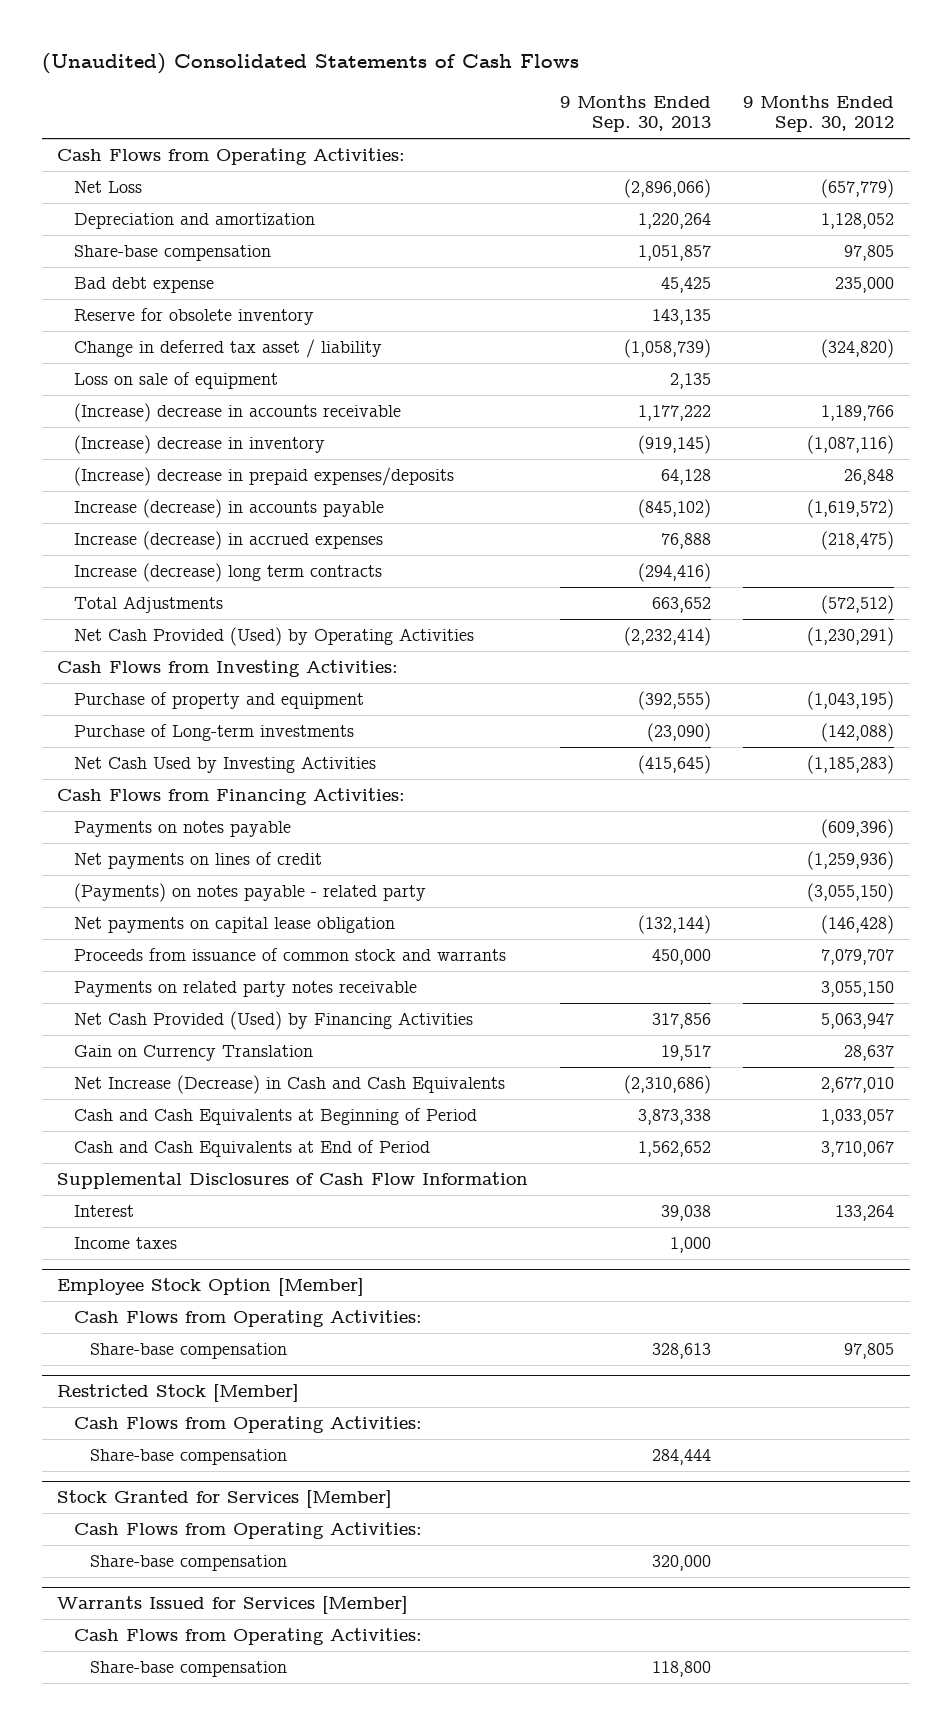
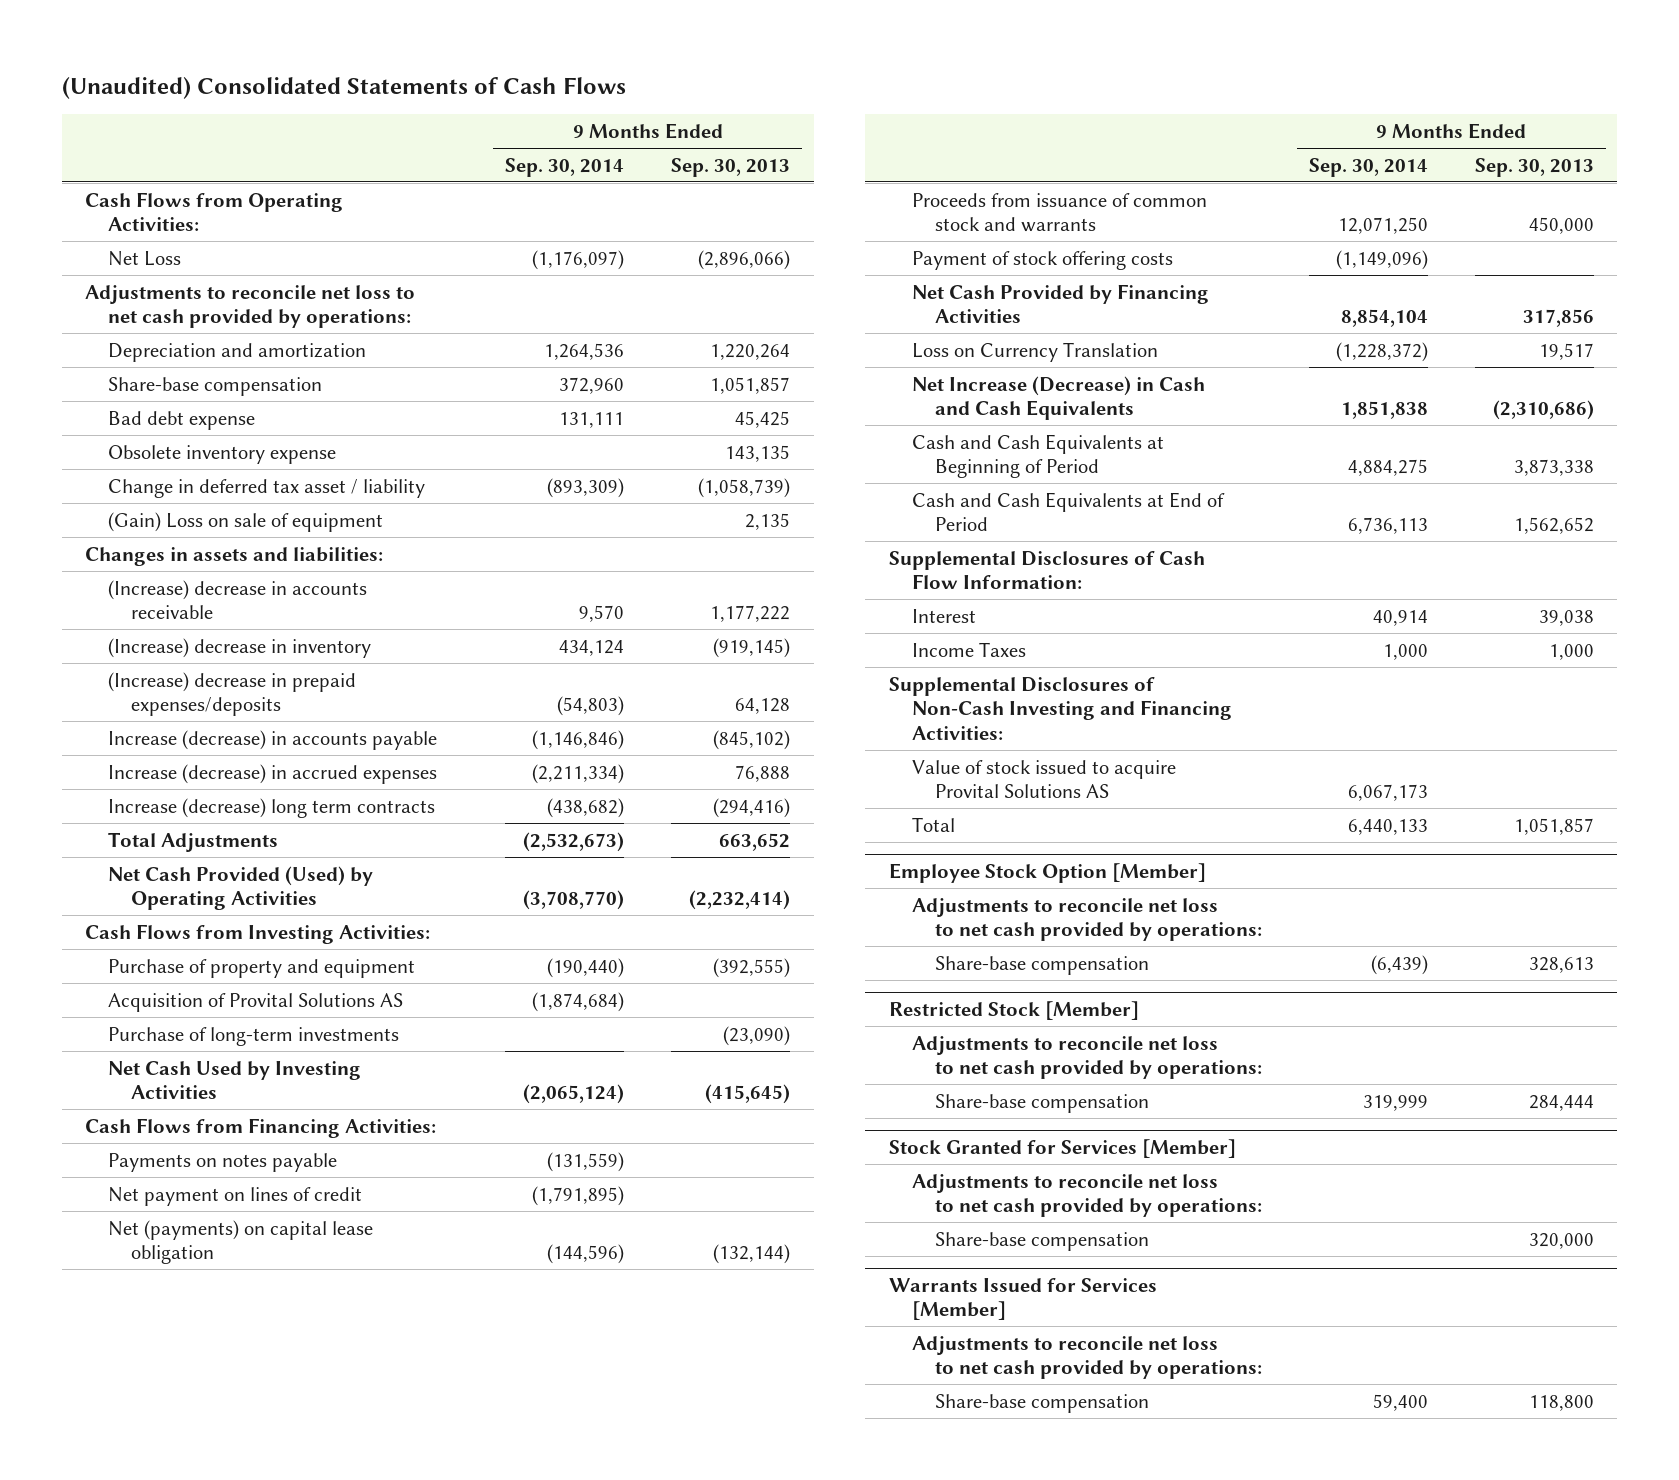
[743,94,895,133] 9 Months Ended Sep. 30, 2012 -> none
none -> [505,157,625,177] Sep. 30, 2014
none -> [85,284,416,329] Adjustments to reconcile net loss to net cash provided by operations:
[73,308,314,326] Reserve for obsolete inventory -> [108,444,337,464] Obsolete inventory expense
[73,372,278,390] Loss on sale of equipment -> [108,511,384,532] (Gain) Loss on sale of equipment
none -> [85,546,384,566] Changes in assets and liabilities:
none -> [108,992,404,1012] Acquisition of Provital Solutions AS
[73,724,354,742] Purchase of Long-term investments -> [108,1026,400,1046] Purchase of long-term investments
[73,883,426,903] (Payments) on notes payable - related party -> none
[73,852,322,870] Net payments on lines of credit -> [108,1186,363,1206] Net payment on lines of credit
[73,917,395,934] Net payments on capital lease obligation -> [108,1219,374,1265] Net (payments) on capital lease obligation
[73,981,417,998] Payments on related party notes receivable -> none
none -> [911,250,1173,270] Payment of stock offering costs
[73,1011,473,1031] Net Cash Provided (Used) by Financing Activities -> [911,283,1209,324] Net Cash Provided by Financing Activities
[73,1045,313,1062] Gain on Currency Translation -> [911,341,1158,362] Loss on Currency Translation
[57,1172,529,1190] Supplemental Disclosures of Cash Flow Information -> [888,550,1205,590] Supplemental Disclosures of Cash Flow Information:
[73,1237,177,1250] Income taxes -> [911,641,1026,657] Income Taxes
none -> [888,676,1232,740] Supplemental Disclosures of Non-Cash Investing and Financing Activities:
none -> [911,759,1176,799] Value of stock issued to acquire Provital Solutions AS
none -> [911,816,955,832] Total
[73,1310,422,1328] Cash Flows from Operating Activities: -> none
none -> [911,897,1262,942] Adjustments to reconcile net loss to net cash provided by operations:
[73,1416,422,1434] Cash Flows from Operating Activities: -> none
none -> [911,1035,1262,1080] Adjustments to reconcile net loss to net cash provided by operations:
[73,1522,422,1540] Cash Flows from Operating Activities: -> none
none -> [911,1173,1262,1218] Adjustments to reconcile net loss to net cash provided by operations:
[73,1628,422,1646] Cash Flows from Operating Activities: -> none
none -> [911,1335,1262,1380] Adjustments to reconcile net loss to net cash provided by operations:

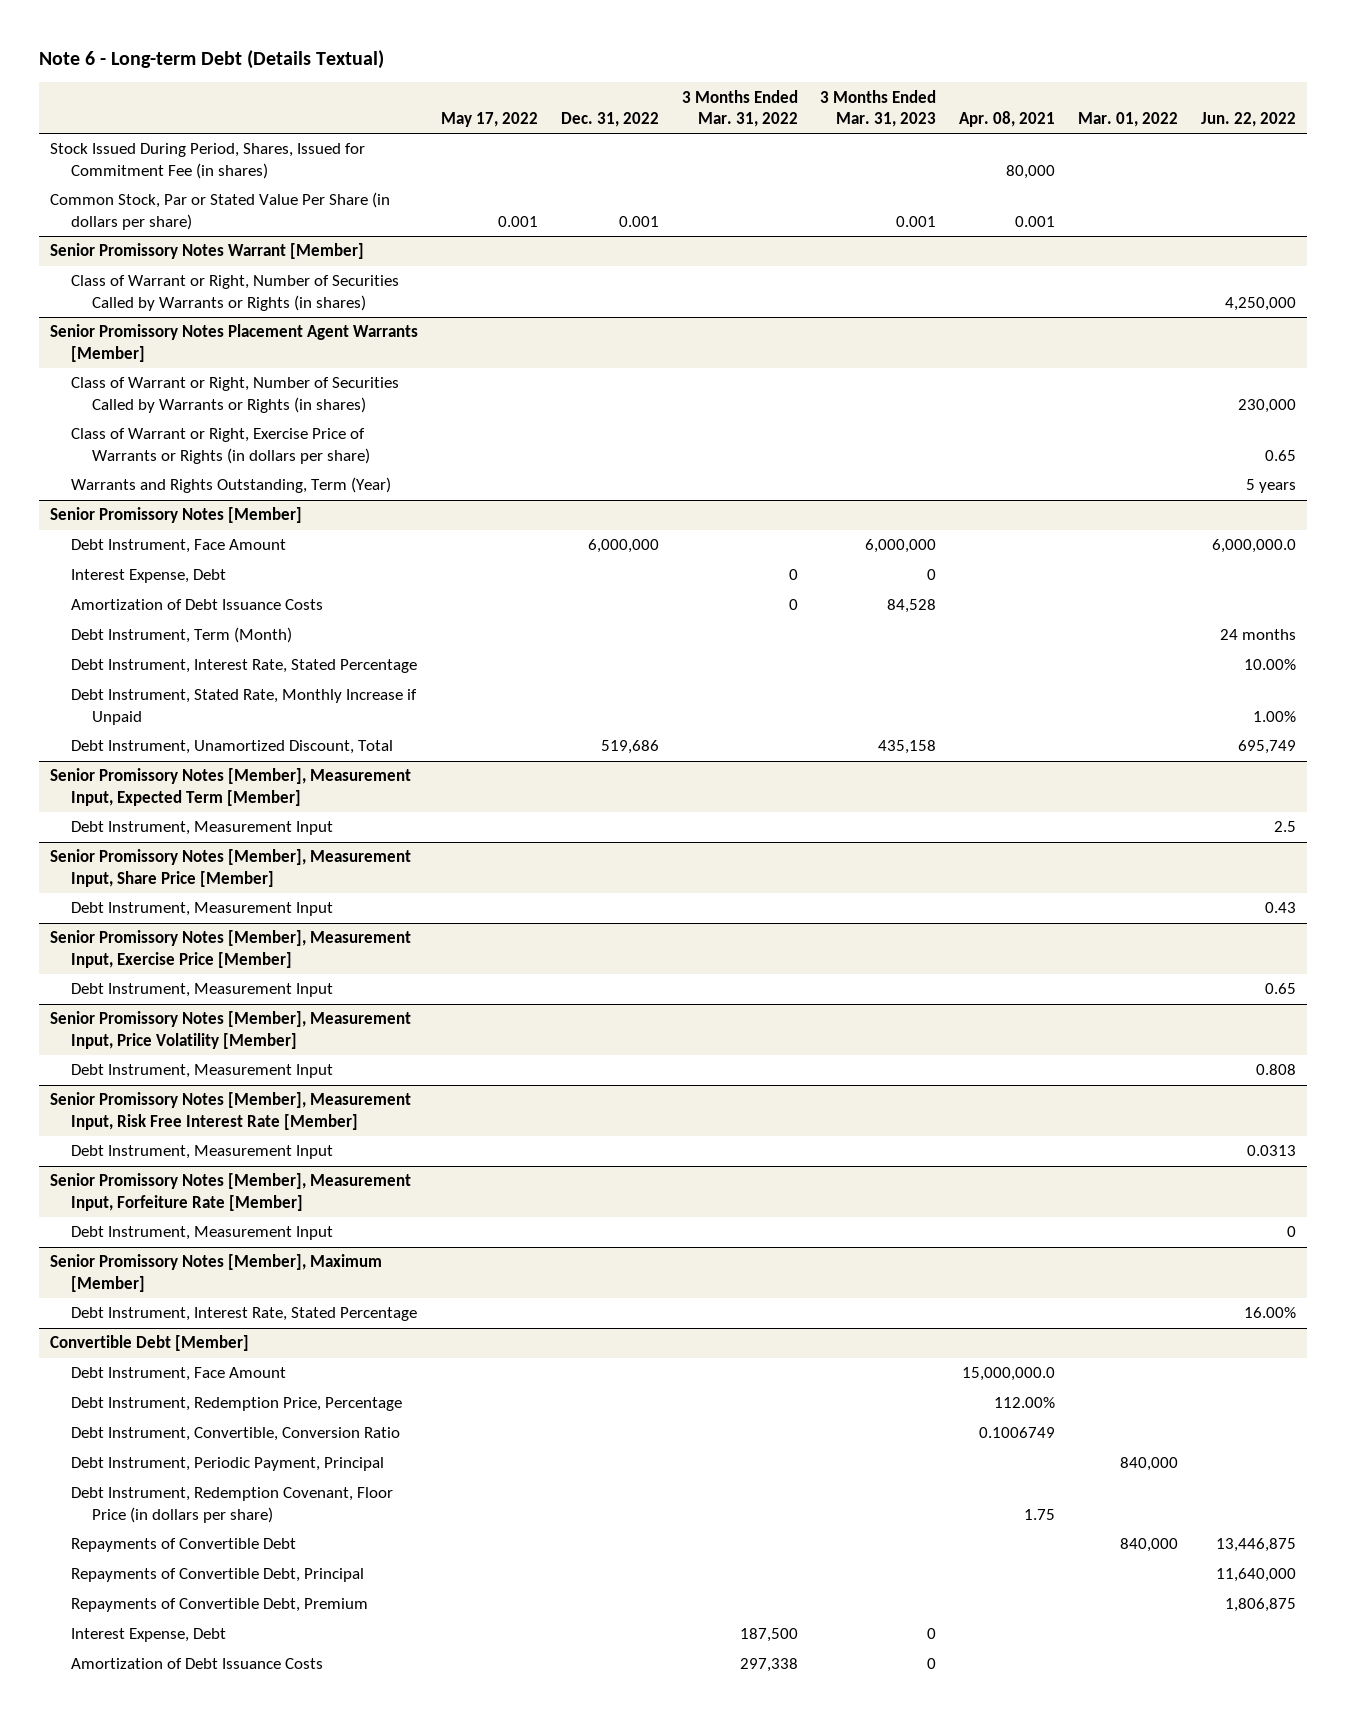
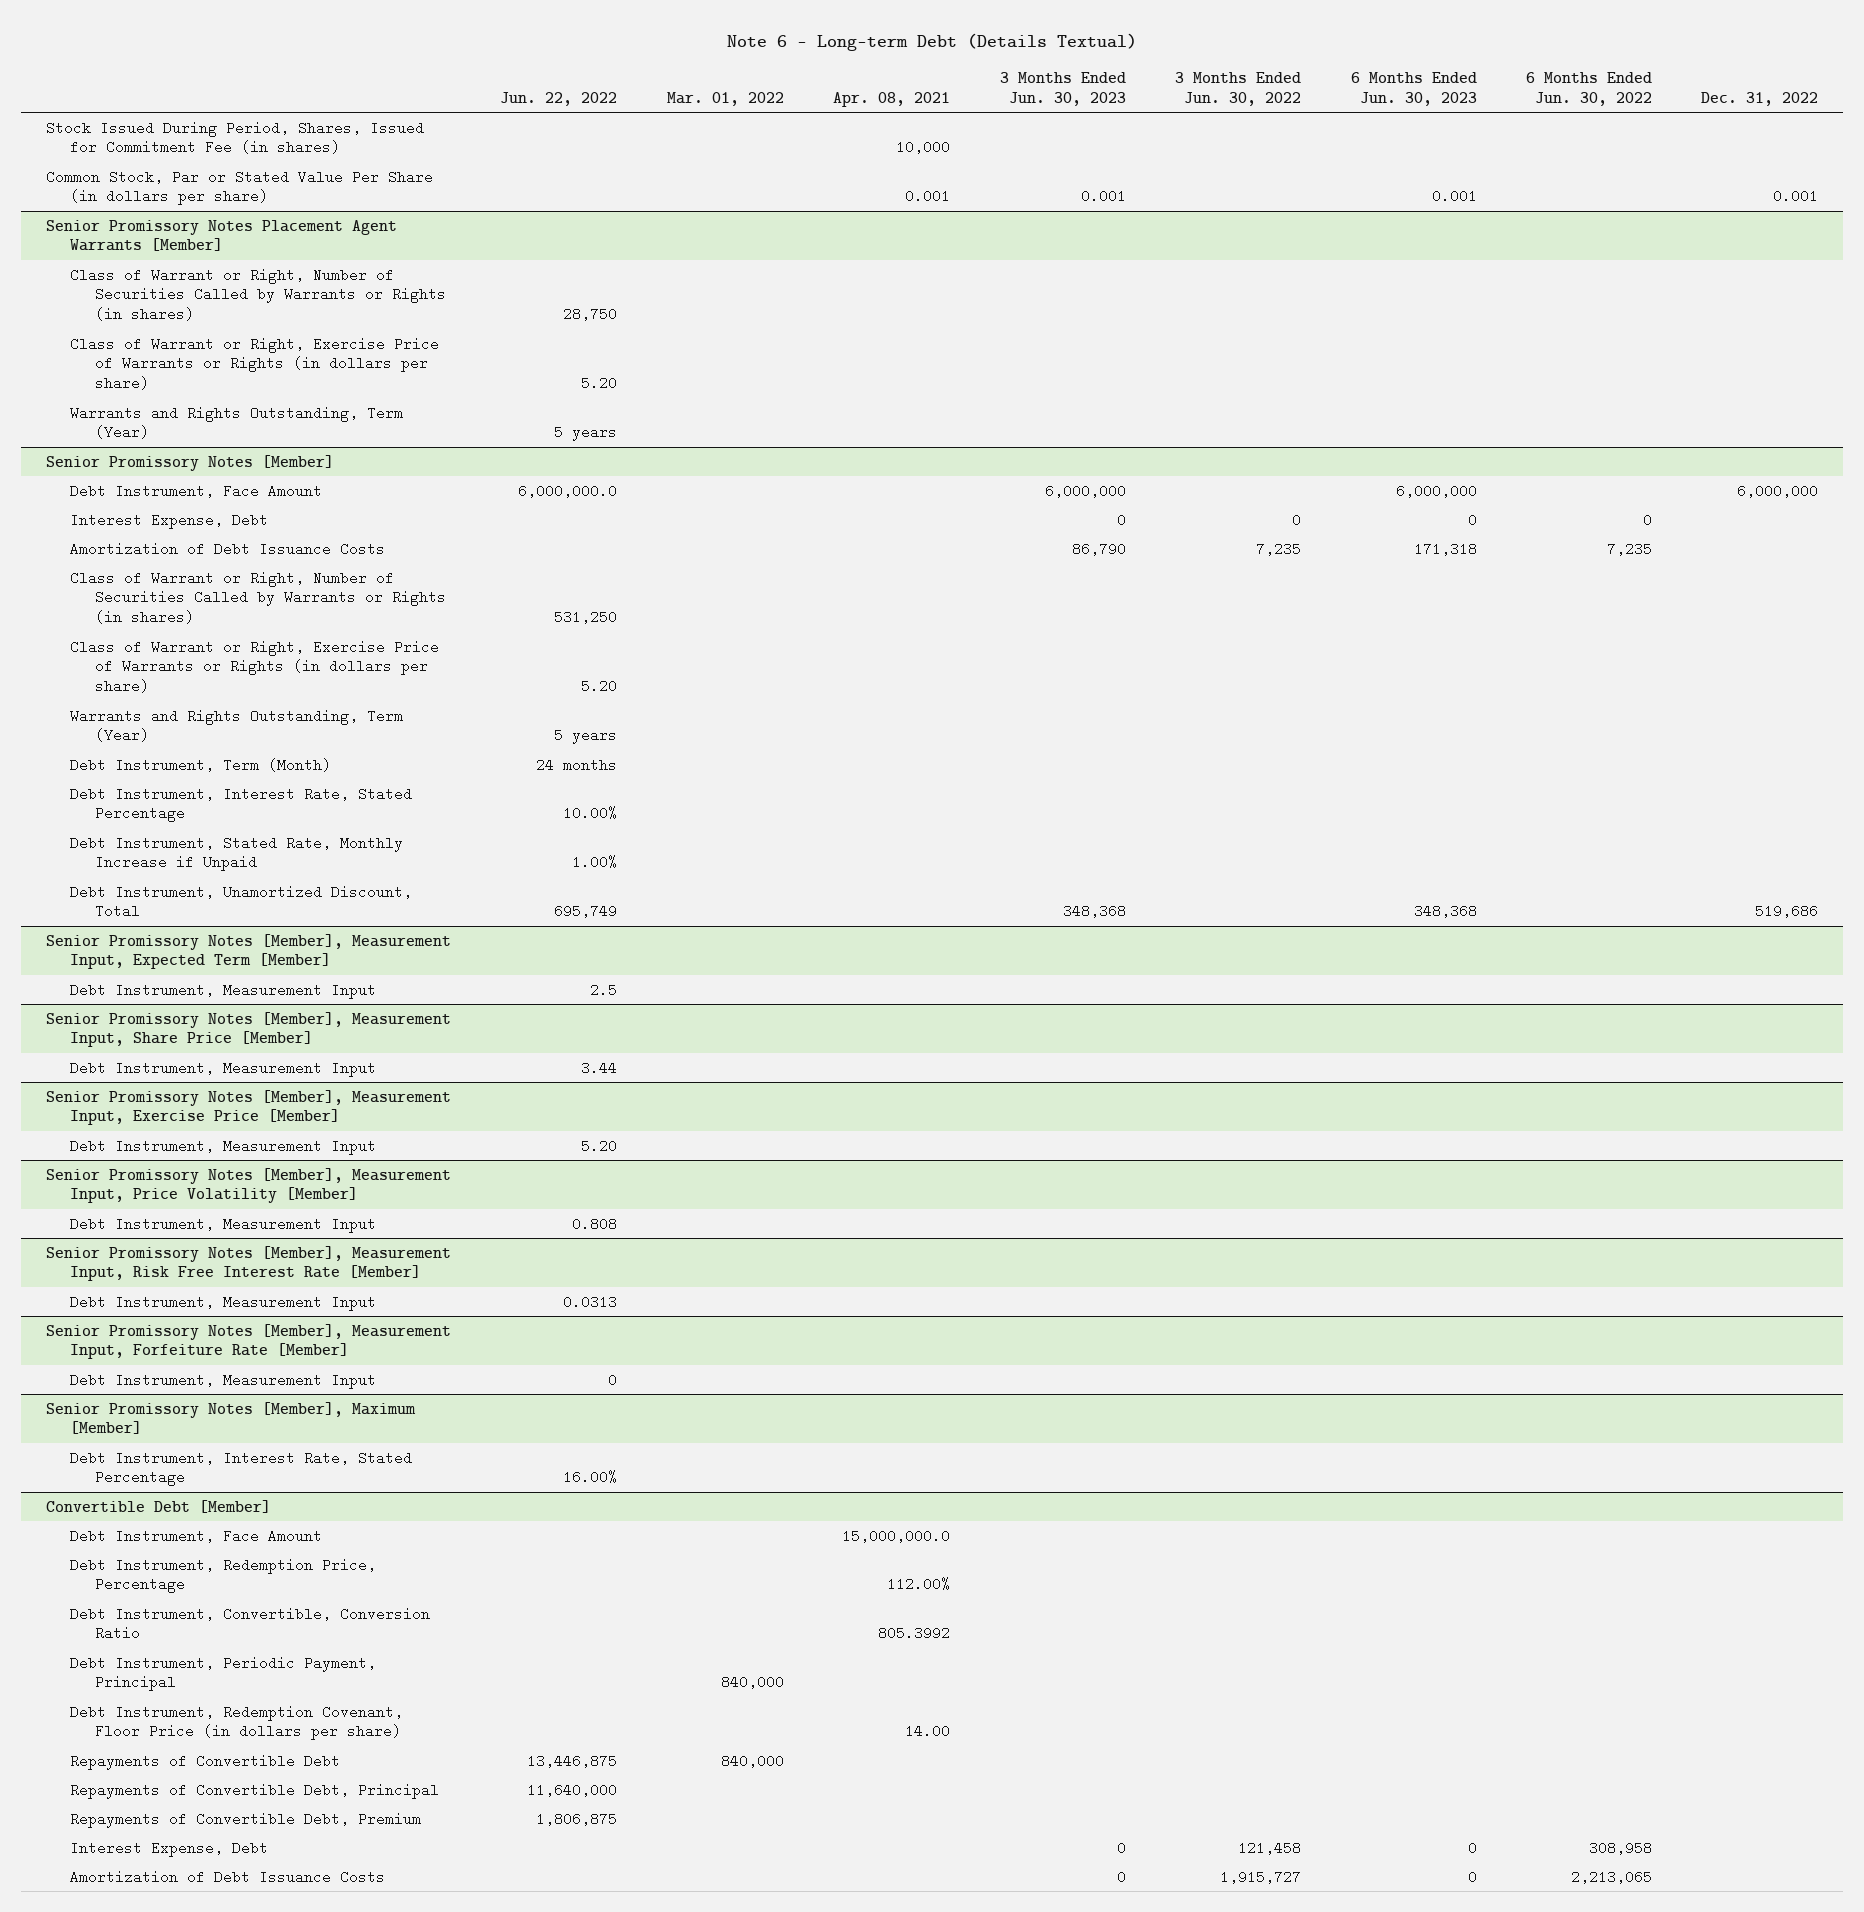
[440,111,538,127] May 17, 2022 -> none
[681,89,798,127] 3 Months Ended Mar. 31, 2022 -> none
[820,89,937,127] 3 Months Ended Mar. 31, 2023 -> none
none -> [999,71,1126,106] 3 Months Ended Jun. 30, 2023
none -> [1175,71,1302,106] 3 Months Ended Jun. 30, 2022
none -> [1350,71,1477,106] 6 Months Ended Jun. 30, 2023
none -> [1526,71,1653,106] 6 Months Ended Jun. 30, 2022
[1006,164,1056,179] 80,000 -> [896,140,951,155] 10,000
[50,243,365,260] Senior Promissory Notes Warrant [Member] -> none
[71,275,400,311] Class of Warrant or Right, Number of Securities Called by Warrants or Rights (in shares) -> none
[1237,398,1296,413] 230,000 -> [563,307,618,322] 28,750
[1264,449,1296,461] 0.65 -> [581,376,618,391] 5.20
none -> [70,570,446,625] Class of Warrant or Right, Number of Securities Called by Warrants or Rights (in shares)
none -> [70,639,440,694] Class of Warrant or Right, Exercise Price of Warrants or Rights (in dollars per share)
none -> [70,708,404,743] Warrants and Rights Outstanding, Term (Year)
[1264,902,1296,914] 0.43 -> [581,1060,618,1075] 3.44
[1264,983,1296,995] 0.65 -> [581,1138,618,1153] 5.20
[979,1427,1056,1439] 0.1006749 -> [878,1626,951,1641] 805.3992
[1024,1508,1056,1520] 1.75 -> [905,1724,951,1739] 14.00

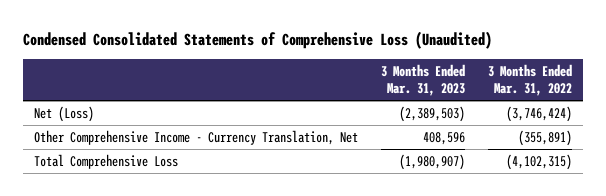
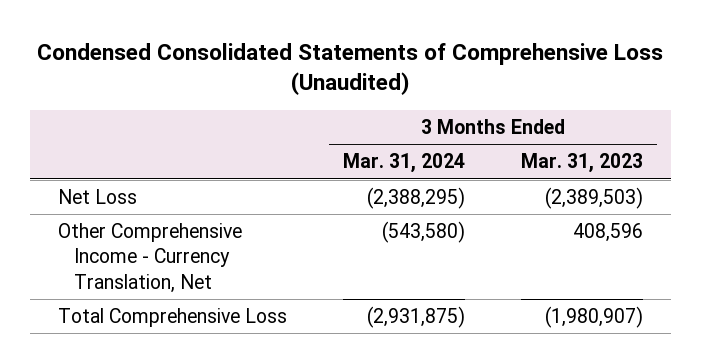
[487,63,572,97] 3 Months Ended Mar. 31, 2022 -> none
none -> [342,153,465,174] Mar. 31, 2024
[34,106,95,123] Net (Loss) -> [57,189,137,205] Net Loss

